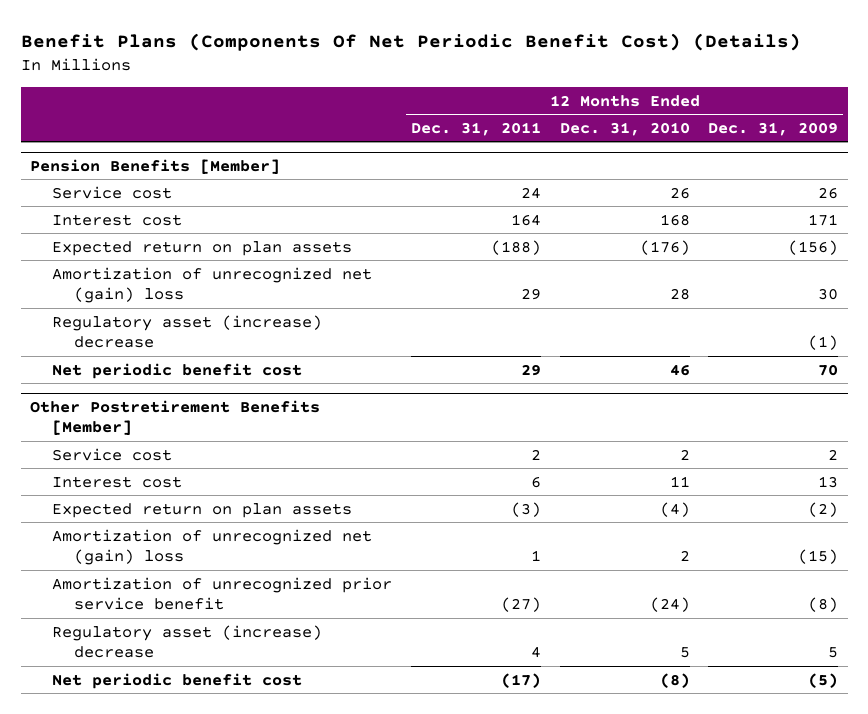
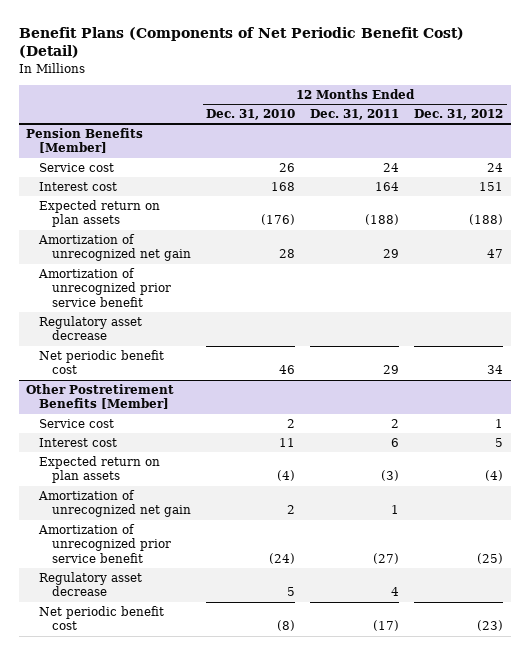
[20,33,801,52] Benefit Plans (Components Of Net Periodic Benefit Cost) (Details) -> [18,26,464,59] Benefit Plans (Components of Net Periodic Benefit Cost) (Detail)
[708,121,839,136] Dec. 31, 2009 -> none
none -> [414,109,504,121] Dec. 31, 2012
[52,266,373,304] Amortization of unrecognized net (gain) loss -> [38,234,192,262] Amortization of unrecognized net gain
none -> [38,268,172,307] Amortization of unrecognized prior service benefit
[52,314,323,349] Regulatory asset (increase) decrease -> [39,316,143,341] Regulatory asset decrease
[52,528,373,566] Amortization of unrecognized net (gain) loss -> [38,490,192,518] Amortization of unrecognized net gain
[52,624,323,659] Regulatory asset (increase) decrease -> [39,572,143,597] Regulatory asset decrease

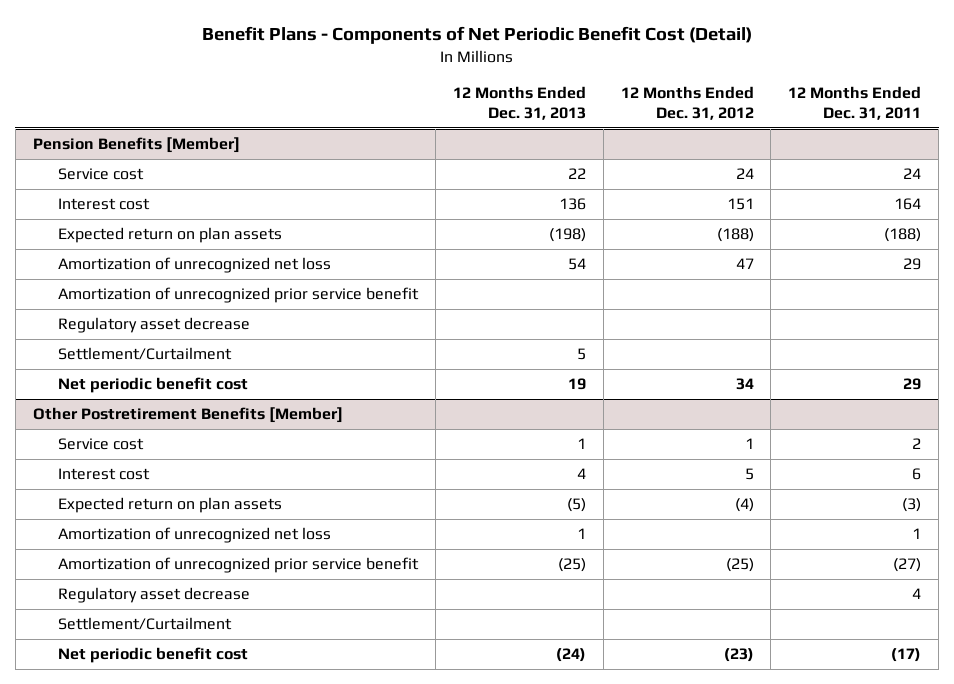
[18,26,464,59] Benefit Plans (Components of Net Periodic Benefit Cost) (Detail) -> [201,26,752,45] Benefit Plans - Components of Net Periodic Benefit Cost (Detail)
[206,109,296,121] Dec. 31, 2010 -> none
none -> [452,86,586,120] 12 Months Ended Dec. 31, 2013
[38,234,192,262] Amortization of unrecognized net gain -> [58,257,332,274] Amortization of unrecognized net loss
none -> [58,347,233,361] Settlement/Curtailment
[38,490,192,518] Amortization of unrecognized net gain -> [58,527,332,544] Amortization of unrecognized net loss
none -> [58,617,233,631] Settlement/Curtailment

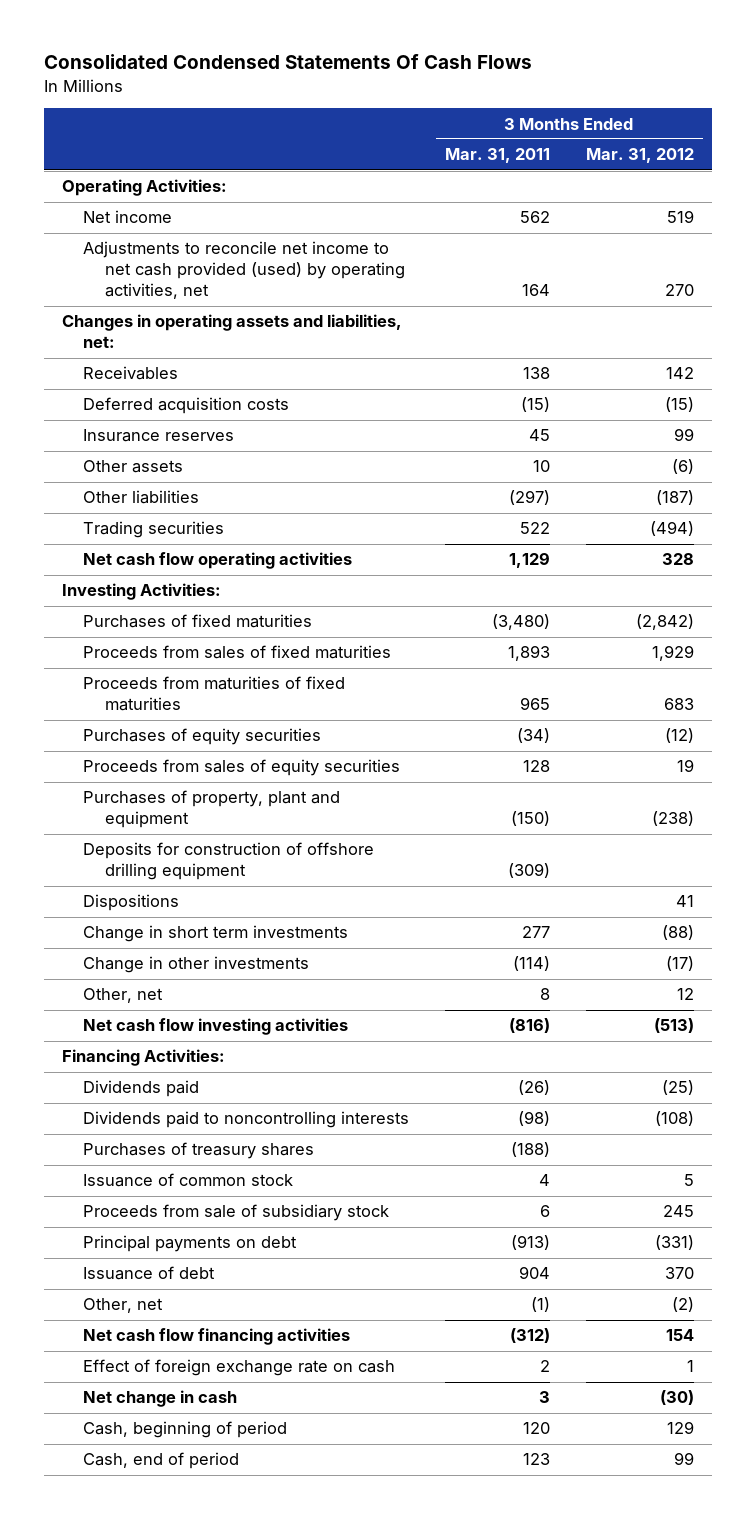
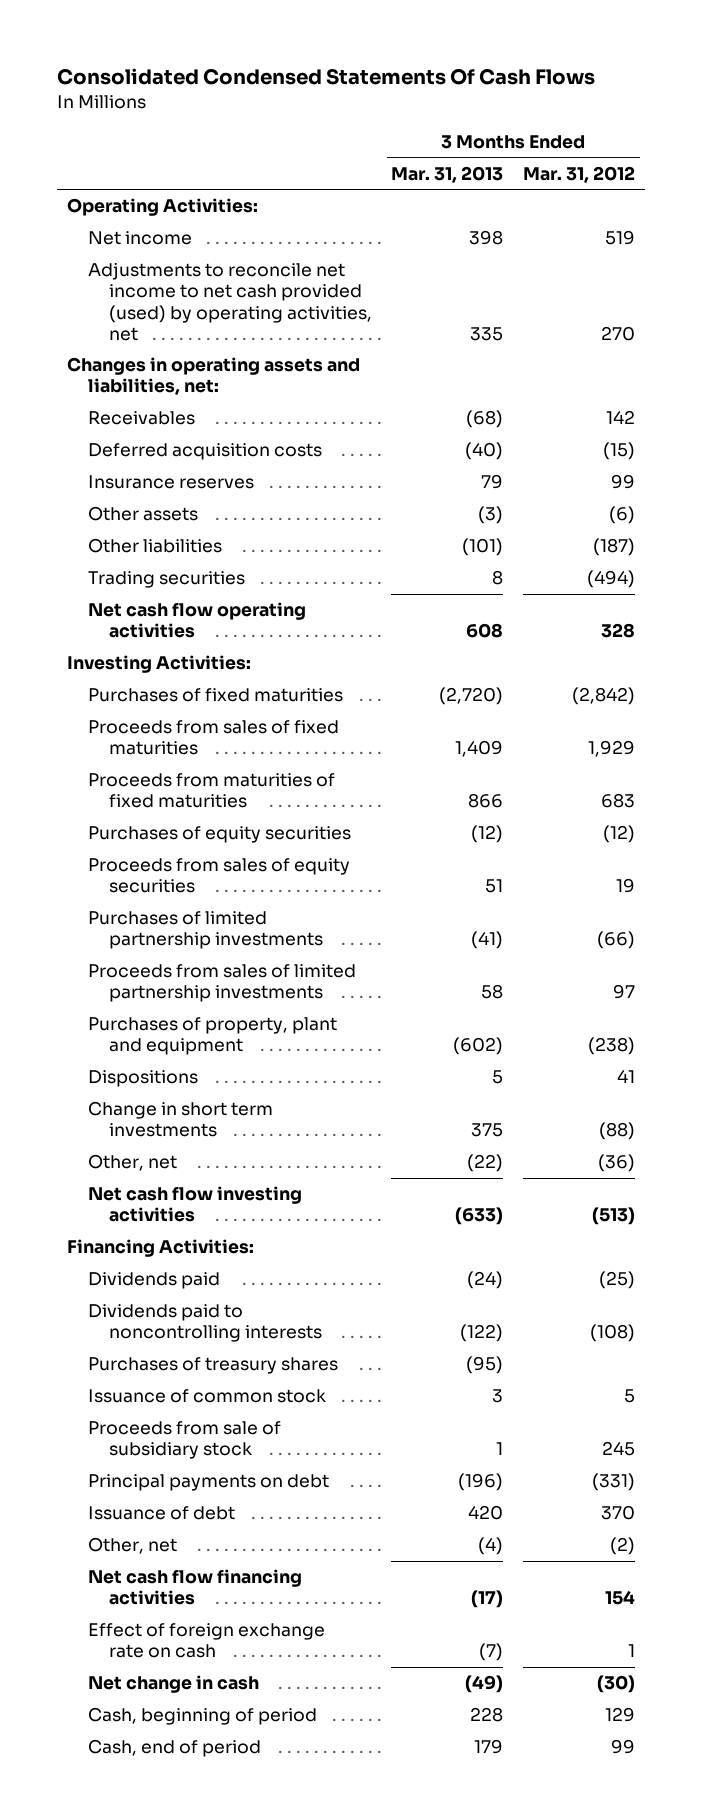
[444,148,550,164] Mar. 31, 2011 -> none
none -> [391,165,504,183] Mar. 31, 2013
none -> [87,911,324,950] Purchases of limited partnership investments
none -> [87,964,356,1003] Proceeds from sales of limited partnership investments
[83,842,375,881] Deposits for construction of offshore drilling equipment -> none
[83,956,310,974] Change in other investments -> none
[676,988,694,1001] 12 -> [597,1154,635,1173] (36)

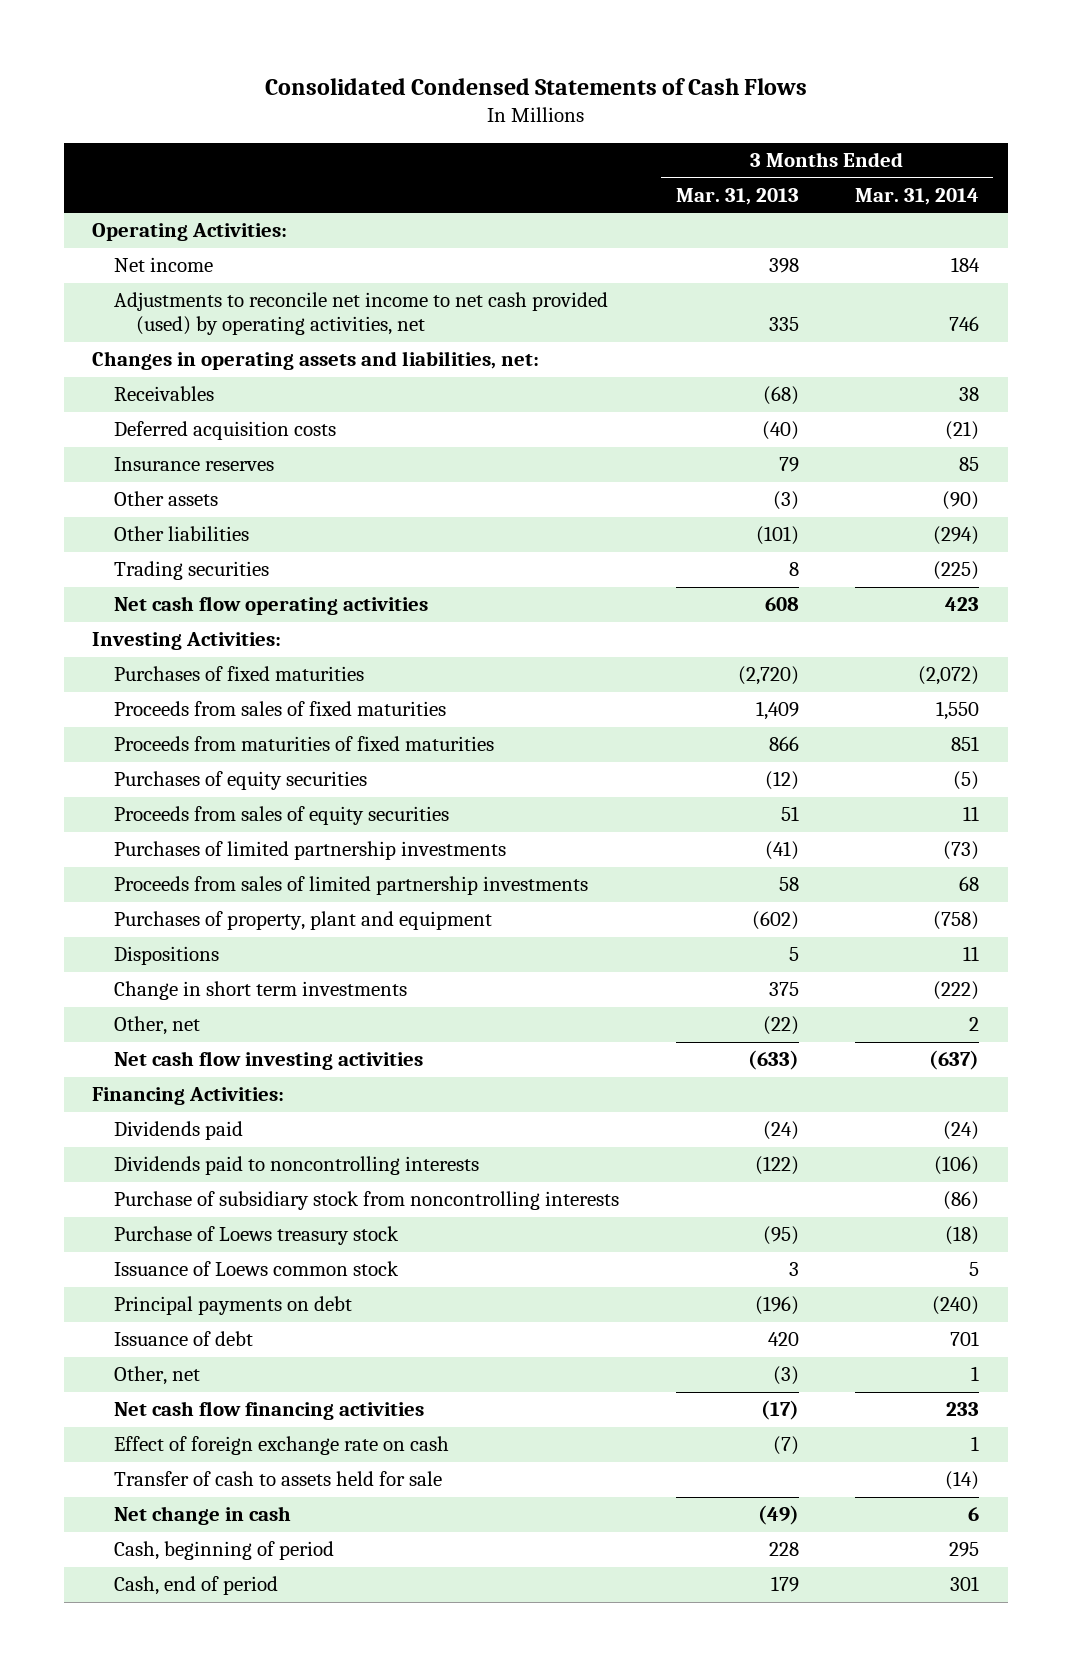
[57,68,596,86] Consolidated Condensed Statements Of Cash Flows -> [264,78,807,96] Consolidated Condensed Statements of Cash Flows
[522,165,635,183] Mar. 31, 2012 -> none
none -> [855,187,980,205] Mar. 31, 2014
[87,1421,281,1460] Proceeds from sale of subsidiary stock -> none
none -> [114,1191,620,1211] Purchase of subsidiary stock from noncontrolling interests
[87,1357,338,1375] Purchases of treasury shares -> [114,1226,400,1246] Purchase of Loews treasury stock
[87,1389,326,1404] Issuance of common stock -> [114,1261,400,1277] Issuance of Loews common stock
[478,1537,504,1556] (4) -> [772,1366,799,1386] (3)
none -> [114,1471,443,1487] Transfer of cash to assets held for sale

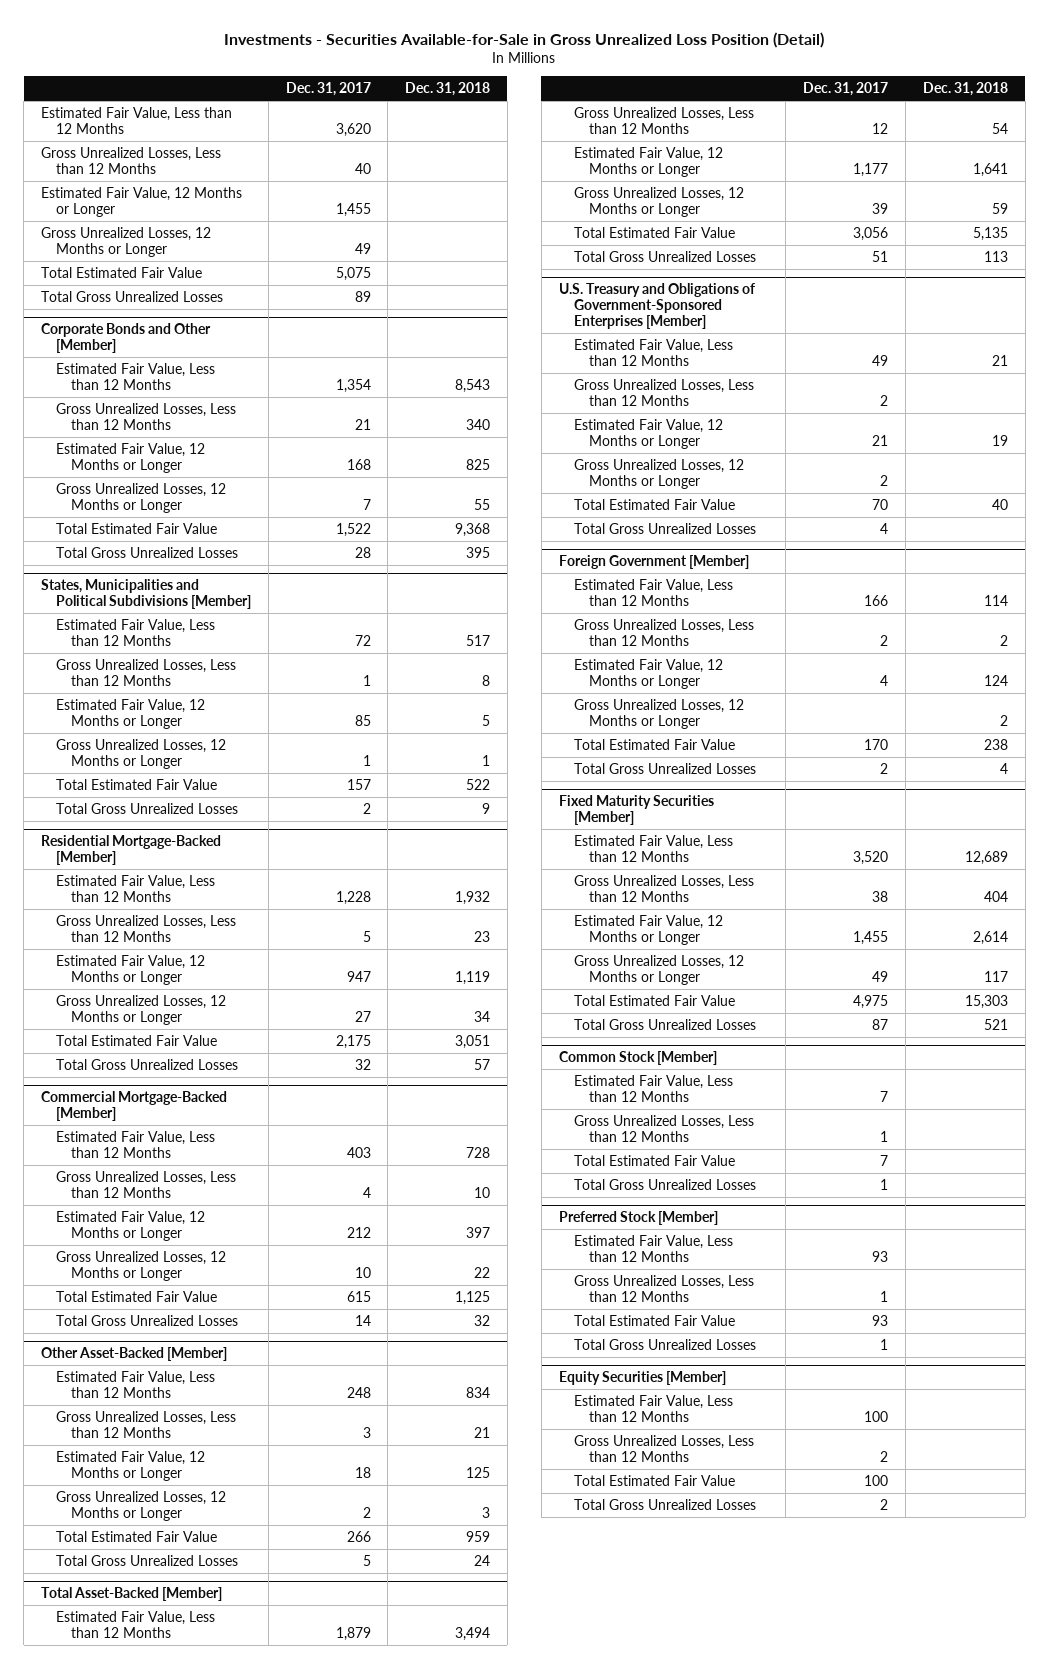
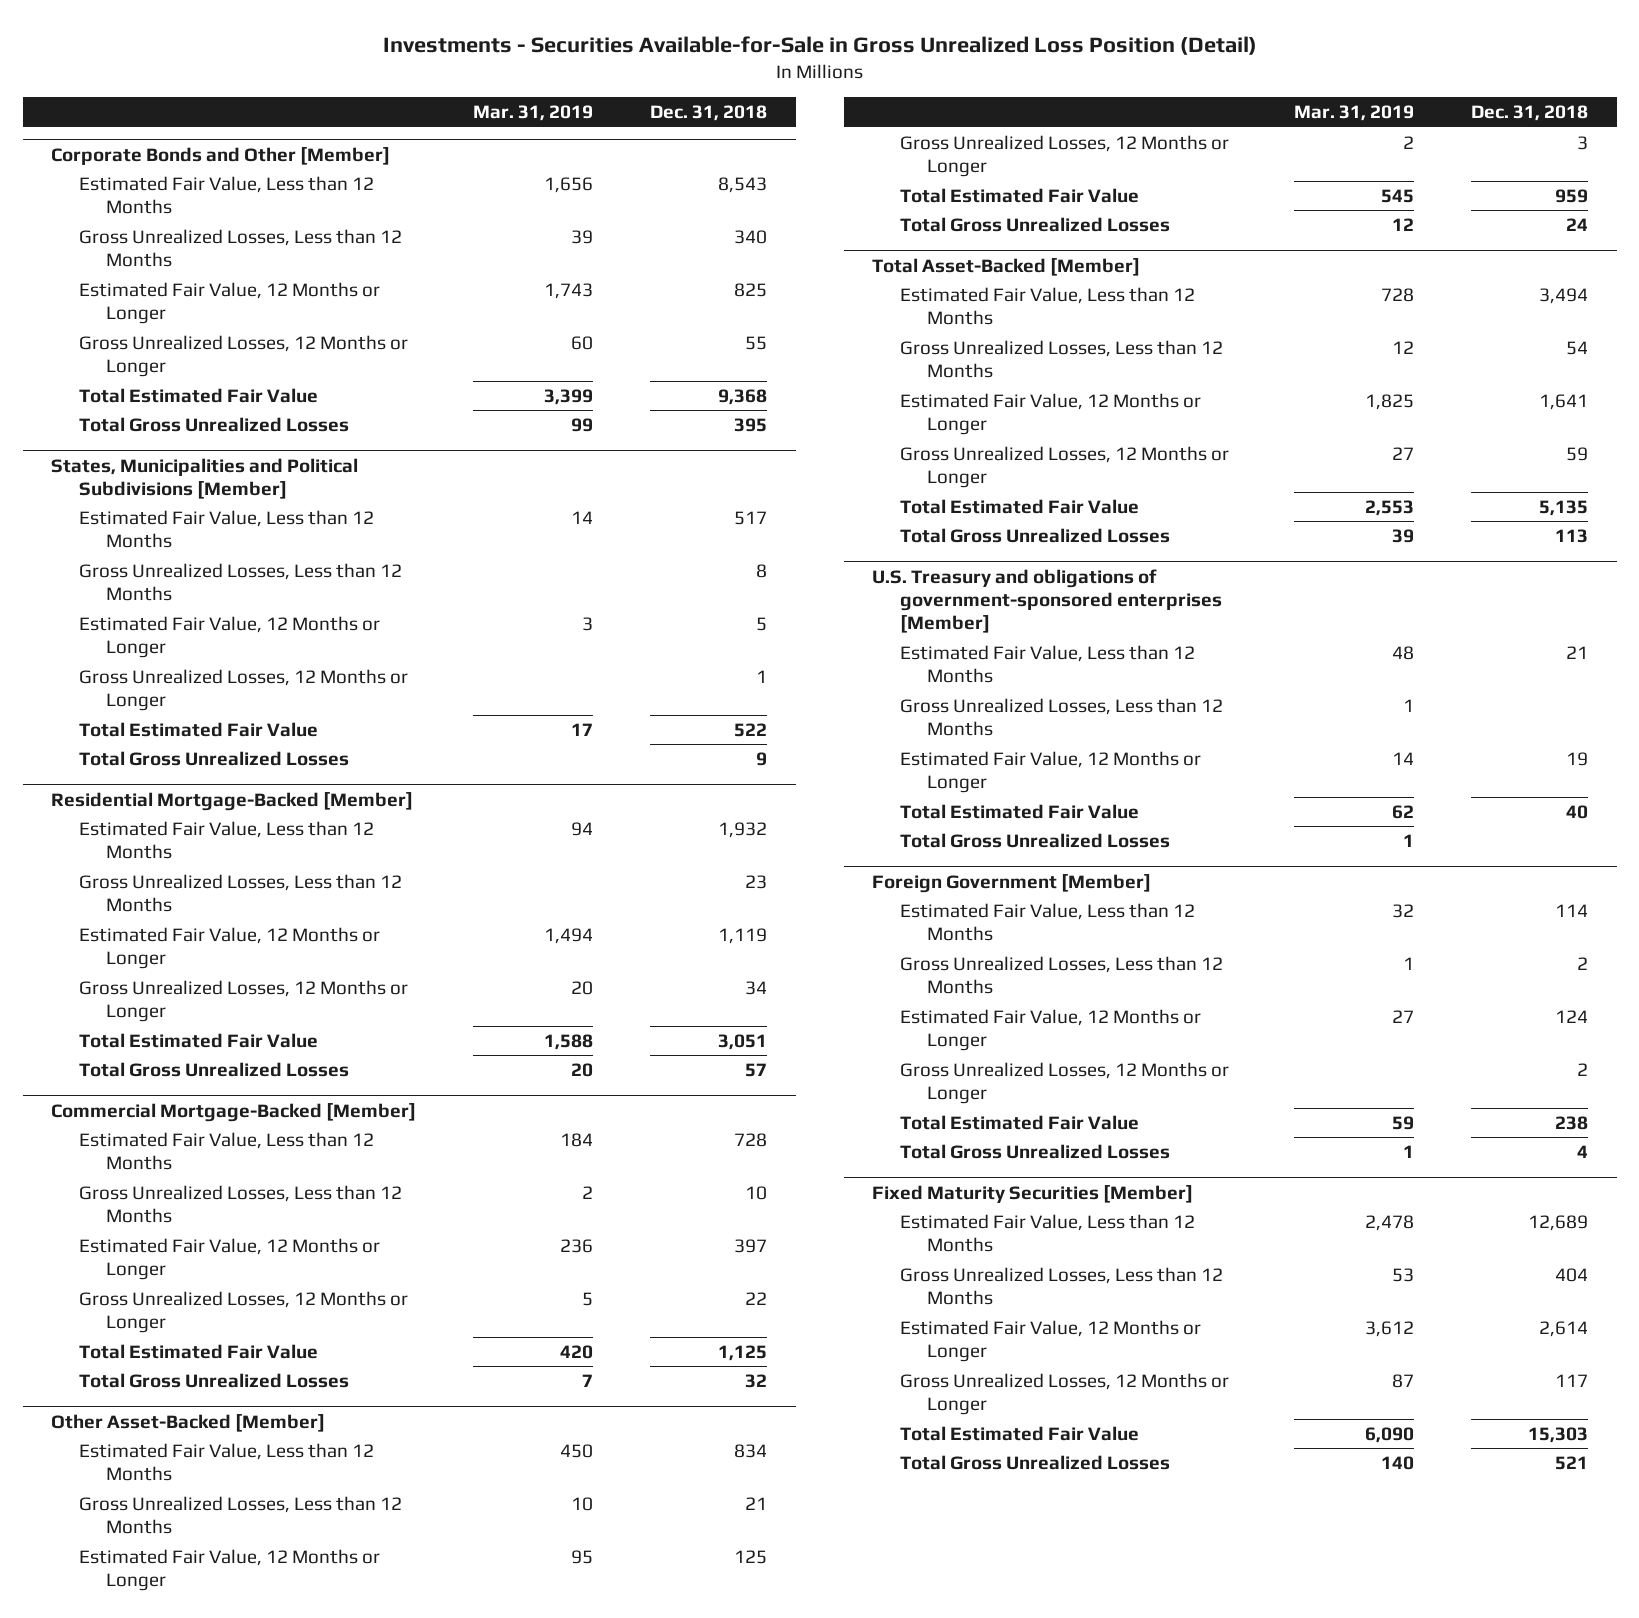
[285,82,371,97] Dec. 31, 2017 -> none
none -> [473,105,594,122] Mar. 31, 2019
[40,106,232,135] Estimated Fair Value, Less than 12 Months -> none
[40,146,221,175] Gross Unrealized Losses, Less than 12 Months -> none
[40,186,242,218] Estimated Fair Value, 12 Months or Longer -> none
[40,226,211,258] Gross Unrealized Losses, 12 Months or Longer -> none
[40,266,202,278] Total Estimated Fair Value -> none
[40,290,223,302] Total Gross Unrealized Losses -> none
[558,282,755,330] U.S. Treasury and Obligations of Government-Sponsored Enterprises [Member] -> [872,568,1222,634] U.S. Treasury and obligations of government-sponsored enterprises [Member]
[573,458,744,490] Gross Unrealized Losses, 12 Months or Longer -> none
[558,1050,717,1065] Common Stock [Member] -> none
[573,1074,733,1103] Estimated Fair Value, Less than 12 Months -> none
[573,1114,754,1143] Gross Unrealized Losses, Less than 12 Months -> none
[573,1154,735,1166] Total Estimated Fair Value -> none
[573,1178,756,1190] Total Gross Unrealized Losses -> none
[558,1210,718,1225] Preferred Stock [Member] -> none
[573,1234,733,1263] Estimated Fair Value, Less than 12 Months -> none
[573,1274,754,1303] Gross Unrealized Losses, Less than 12 Months -> none
[573,1314,735,1326] Total Estimated Fair Value -> none
[573,1338,756,1350] Total Gross Unrealized Losses -> none
[558,1370,726,1385] Equity Securities [Member] -> none
[573,1394,733,1423] Estimated Fair Value, Less than 12 Months -> none
[573,1434,754,1463] Gross Unrealized Losses, Less than 12 Months -> none
[573,1474,735,1486] Total Estimated Fair Value -> none
[573,1498,756,1510] Total Gross Unrealized Losses -> none

